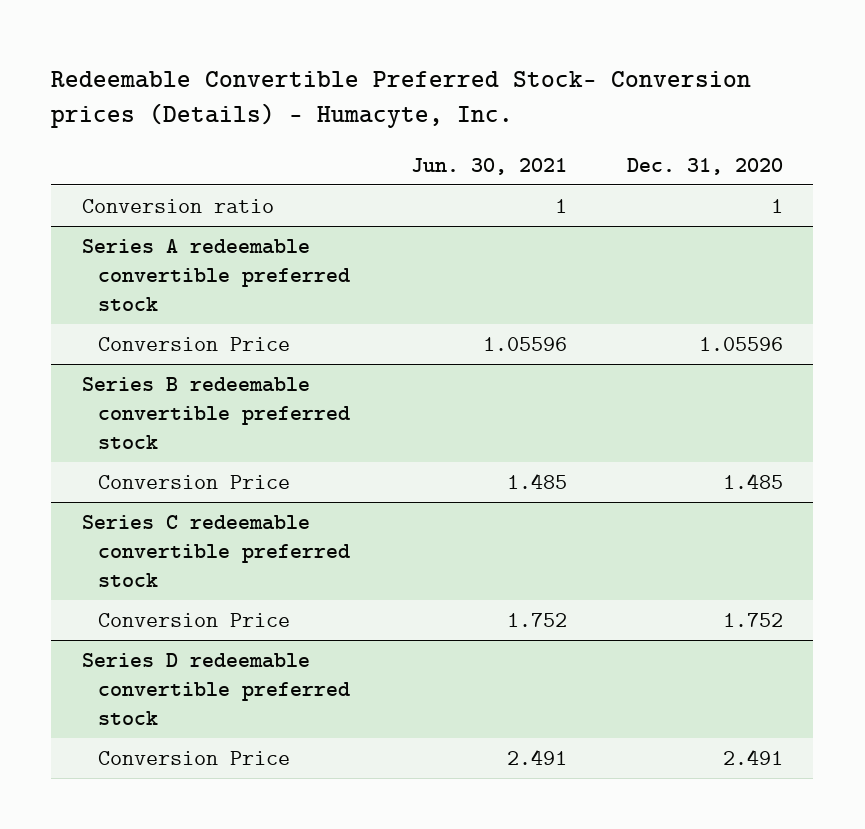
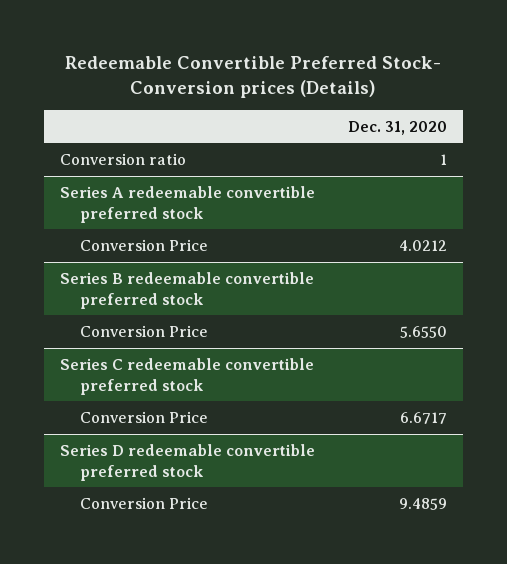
[51,70,752,128] Redeemable Convertible Preferred Stock- Conversion prices (Details) - Humacyte, Inc. -> [65,55,442,98] Redeemable Convertible Preferred Stock- Conversion prices (Details)
[410,157,567,175] Jun. 30, 2021 -> none
[699,337,784,352] 1.05596 -> [398,239,447,251] 4.0212
[723,473,784,490] 1.485 -> [399,325,447,338] 5.6550
[723,613,784,628] 1.752 -> [399,411,447,424] 6.6717
[723,749,784,766] 2.491 -> [398,497,447,510] 9.4859

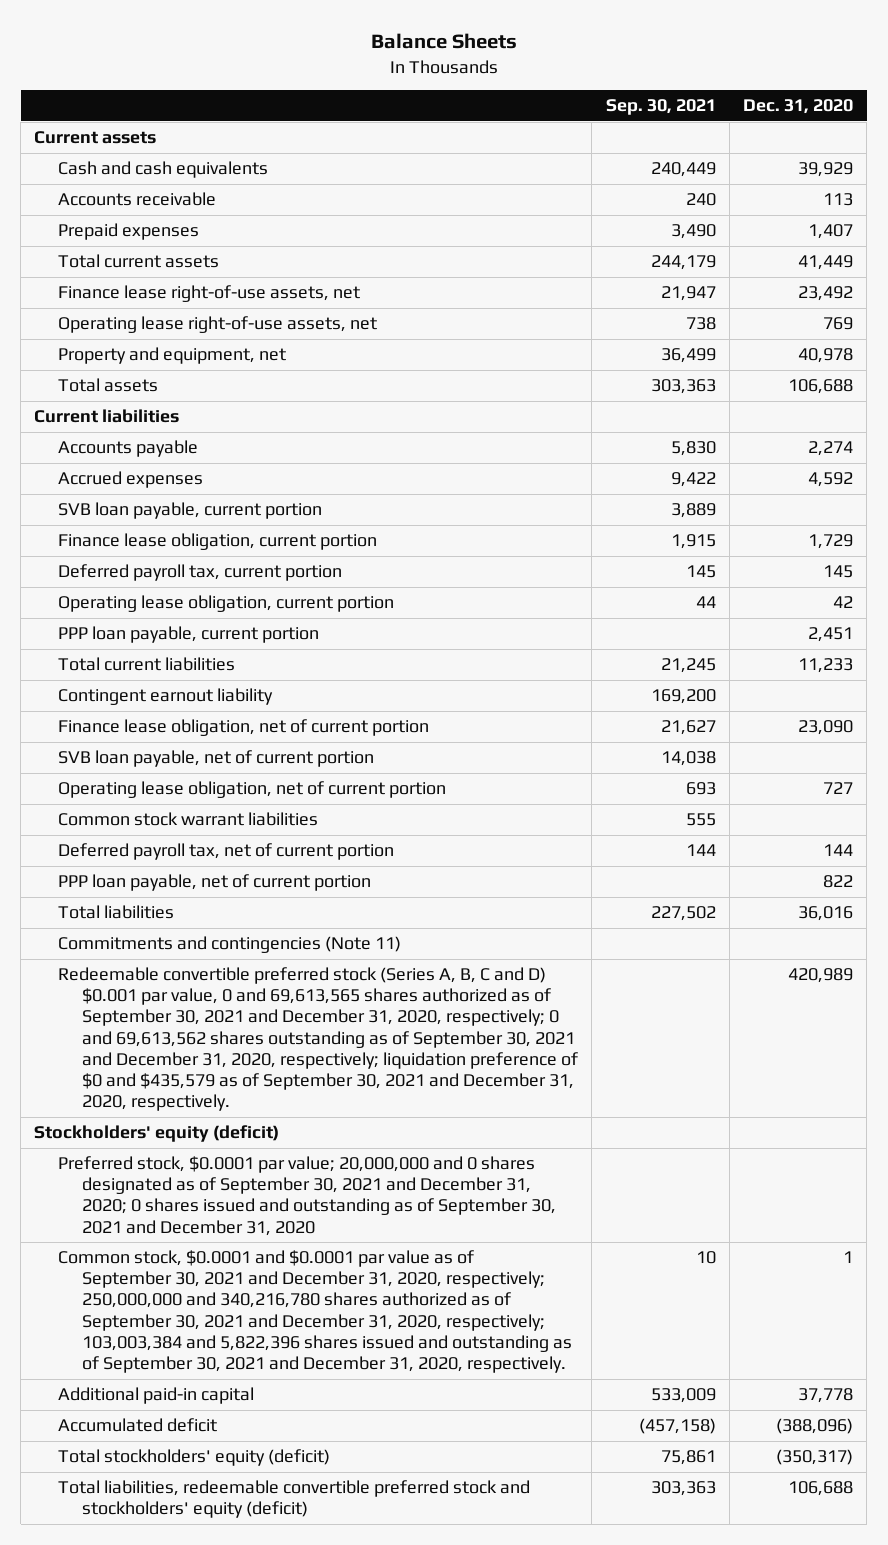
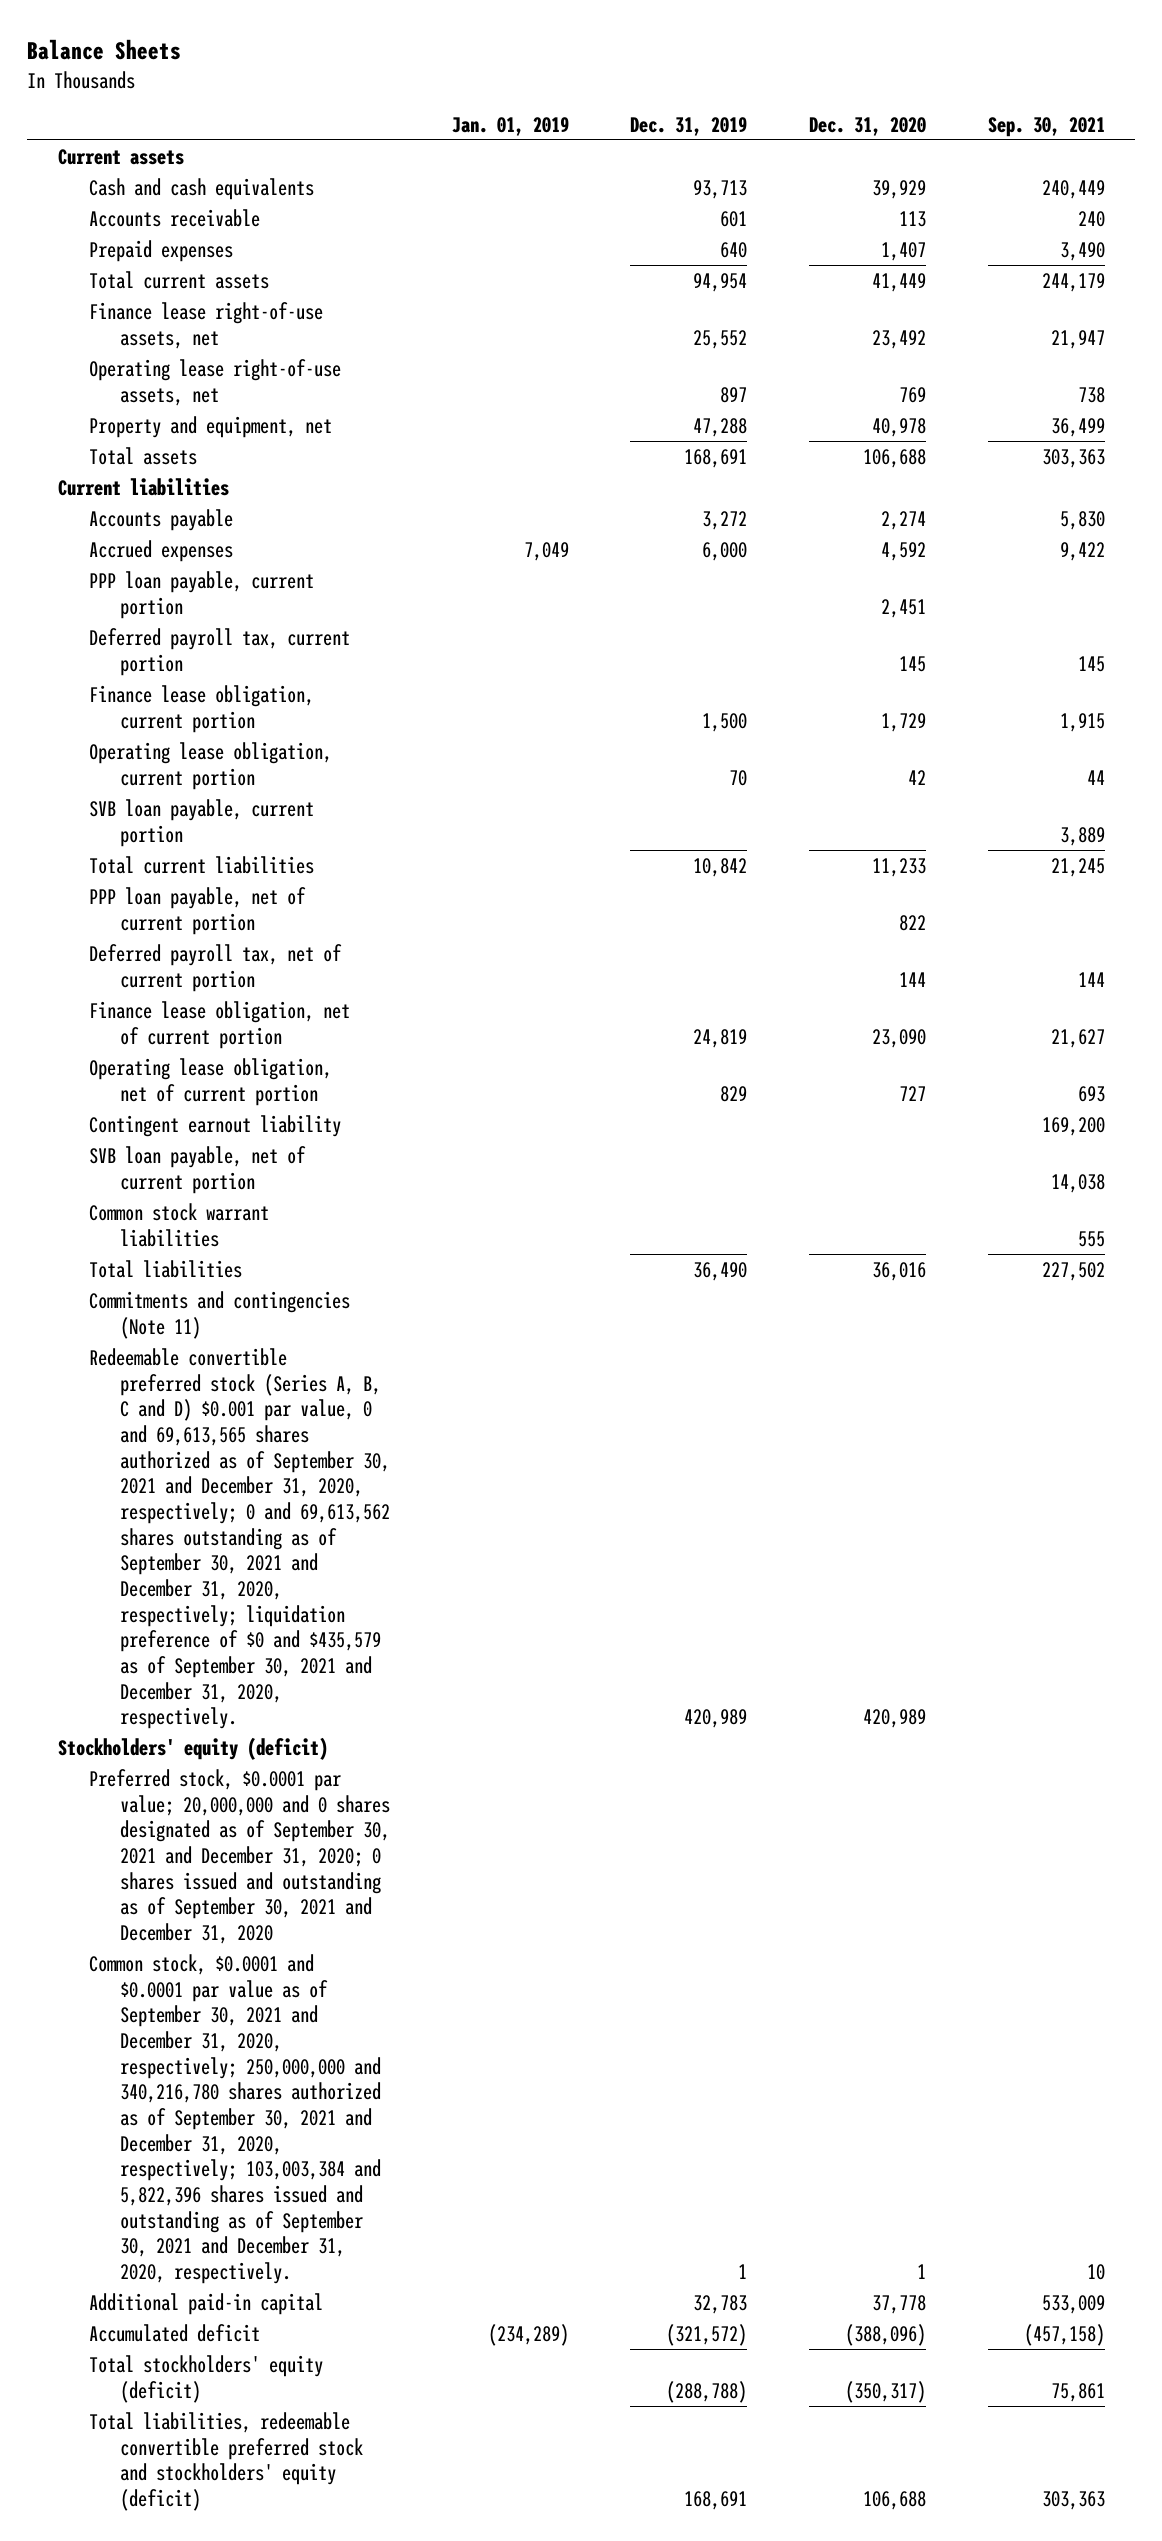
none -> [451,116,569,136] Jan. 01, 2019
none -> [630,116,748,136] Dec. 31, 2019
[58,626,320,644] PPP loan payable, current portion -> [88,570,314,619] PPP loan payable, current portion
[58,533,378,551] Finance lease obligation, current portion -> [88,684,314,733] Finance lease obligation, current portion
[58,502,323,520] SVB loan payable, current portion -> [88,798,314,847] SVB loan payable, current portion
[58,874,372,892] PPP loan payable, net of current portion -> [88,886,306,935] PPP loan payable, net of current portion
[58,843,395,861] Deferred payroll tax, net of current portion -> [88,943,342,992] Deferred payroll tax, net of current portion
[58,688,274,706] Contingent earnout liability -> [88,1114,341,1137] Contingent earnout liability
[58,750,375,768] SVB loan payable, net of current portion -> [88,1145,306,1194] SVB loan payable, net of current portion

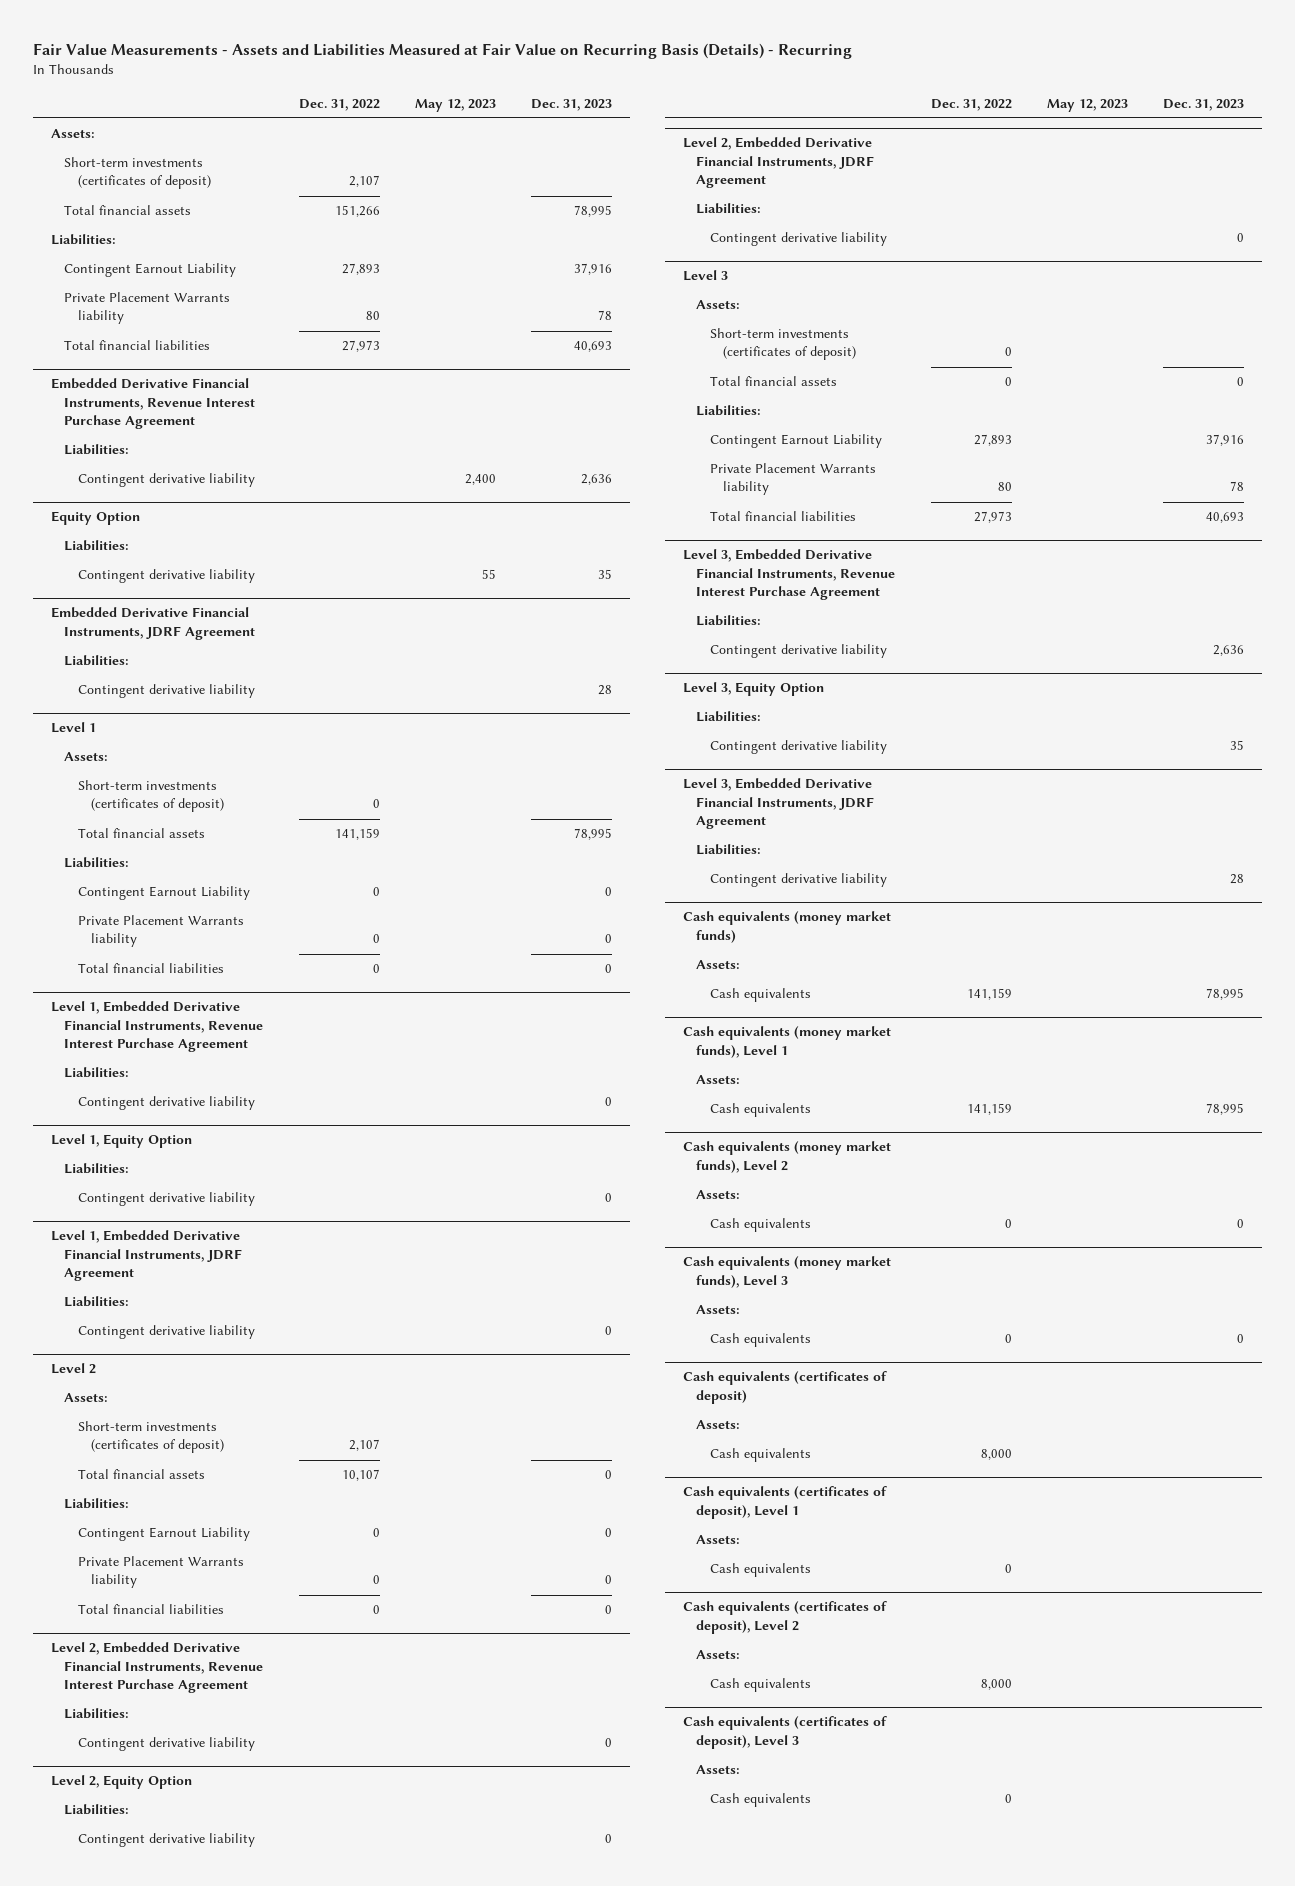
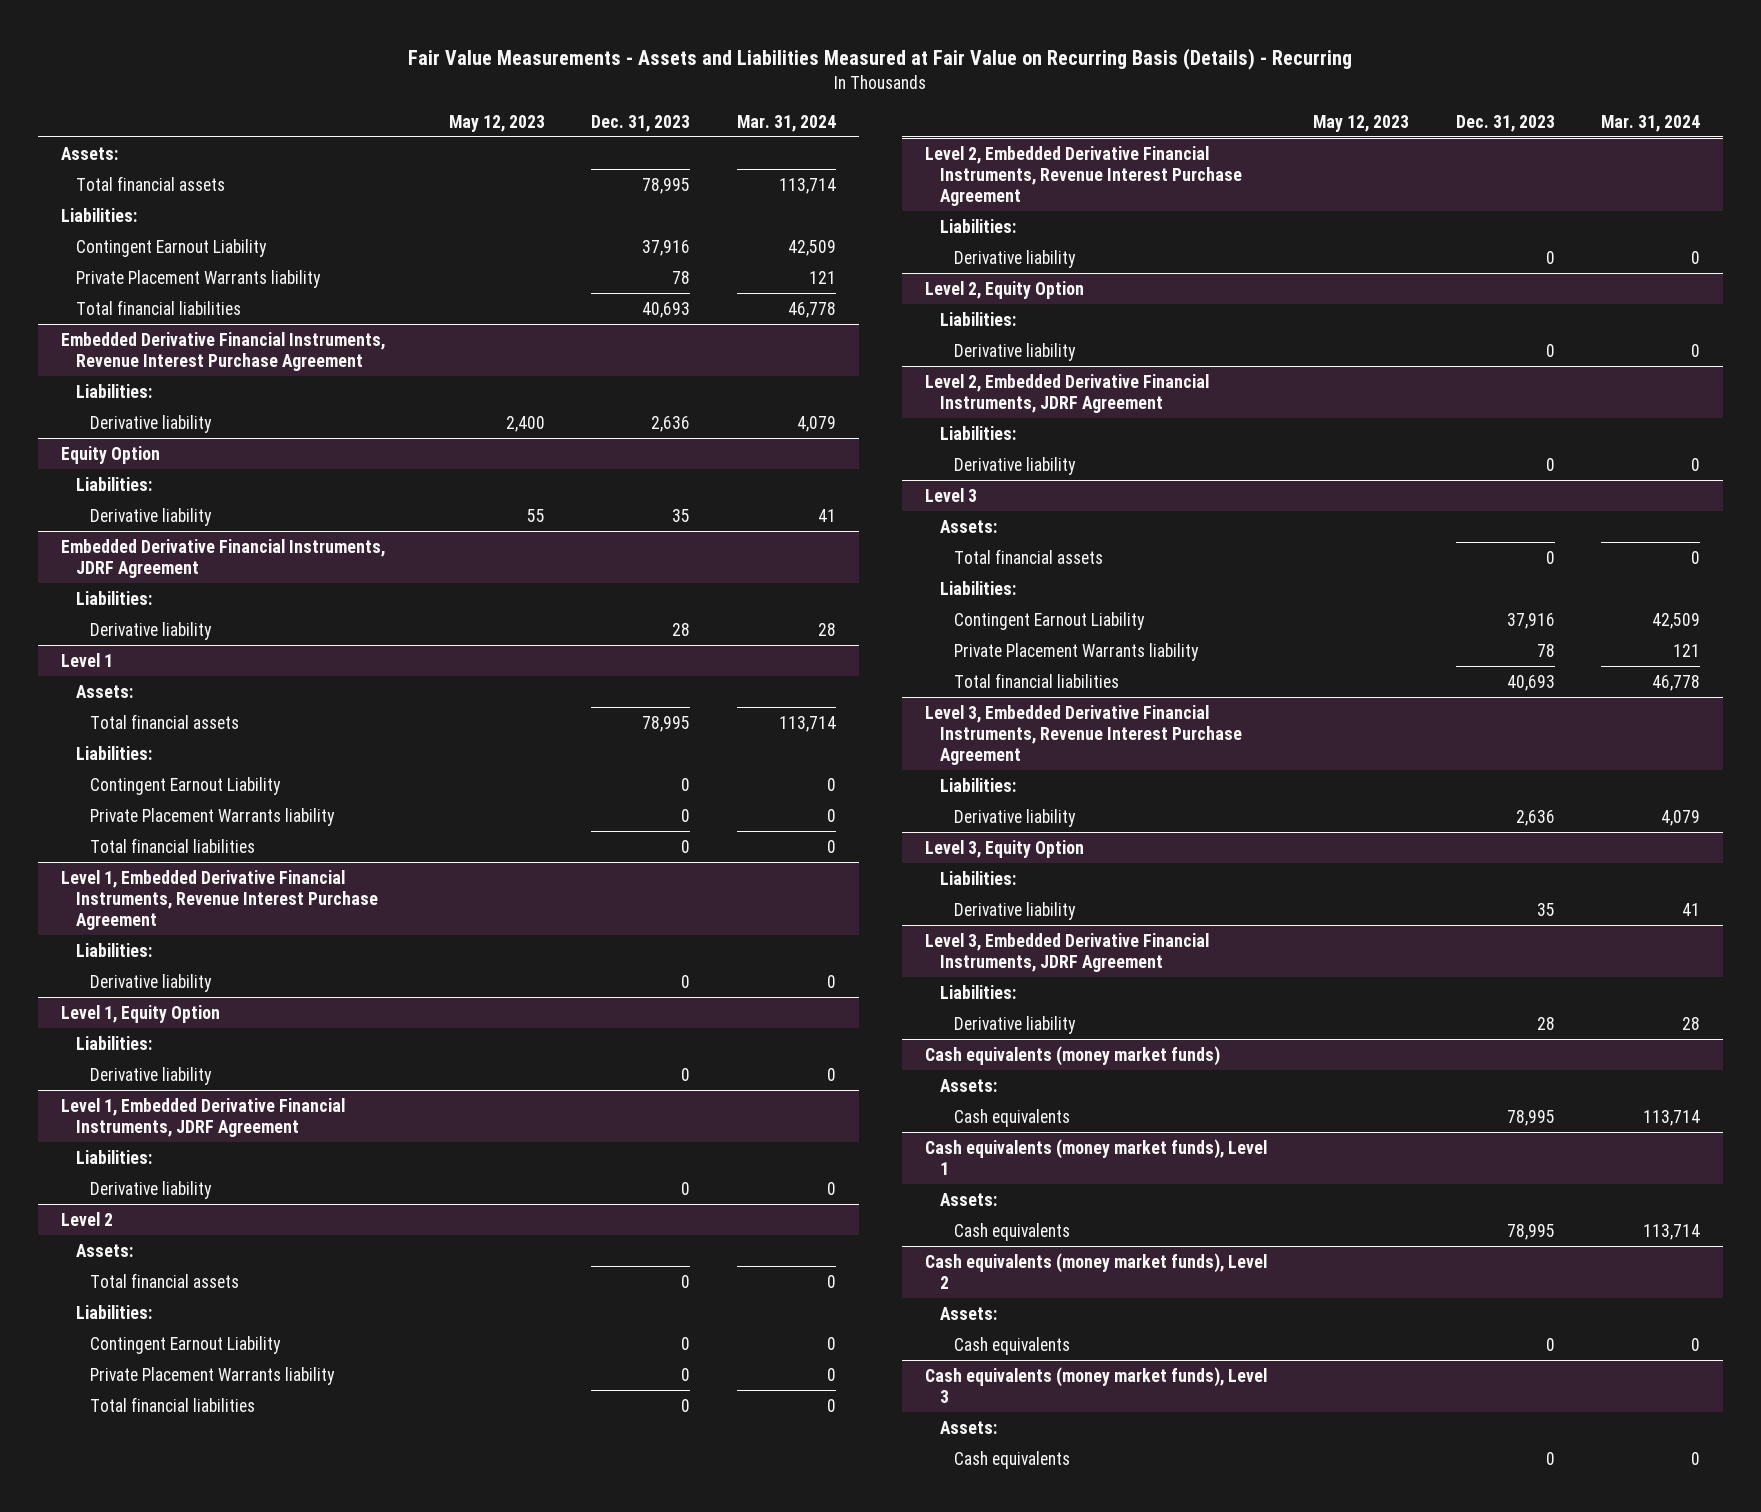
[298,98,380,111] Dec. 31, 2022 -> none
none -> [736,114,836,132] Mar. 31, 2024
[64,157,211,190] Short-term investments (certificates of deposit) -> none
[77,473,255,488] Contingent derivative liability -> [90,414,213,433] Derivative liability
[77,569,255,584] Contingent derivative liability -> [90,507,213,526] Derivative liability
[77,684,255,699] Contingent derivative liability -> [90,621,213,640] Derivative liability
[77,780,224,813] Short-term investments (certificates of deposit) -> none
[77,1096,255,1111] Contingent derivative liability -> [90,973,213,992] Derivative liability
[77,1192,255,1207] Contingent derivative liability -> [90,1066,213,1085] Derivative liability
[77,1325,255,1340] Contingent derivative liability -> [90,1180,213,1199] Derivative liability
[77,1421,224,1454] Short-term investments (certificates of deposit) -> none
[77,1737,255,1752] Contingent derivative liability -> [954,249,1077,268] Derivative liability
[77,1833,255,1848] Contingent derivative liability -> [954,342,1077,361] Derivative liability
[709,232,887,247] Contingent derivative liability -> [954,456,1077,475] Derivative liability
[709,328,856,361] Short-term investments (certificates of deposit) -> none
[709,644,887,659] Contingent derivative liability -> [954,808,1077,827] Derivative liability
[709,740,887,755] Contingent derivative liability -> [954,901,1077,920] Derivative liability
[709,873,887,888] Contingent derivative liability -> [954,1015,1077,1034] Derivative liability
[682,1371,887,1404] Cash equivalents (certificates of deposit) -> none
[696,1420,741,1430] Assets: -> none
[709,1448,811,1463] Cash equivalents -> none
[682,1486,887,1519] Cash equivalents (certificates of deposit), Level 1 -> none
[696,1535,741,1545] Assets: -> none
[709,1563,811,1578] Cash equivalents -> none
[682,1601,887,1634] Cash equivalents (certificates of deposit), Level 2 -> none
[696,1650,741,1660] Assets: -> none
[709,1678,811,1693] Cash equivalents -> none
[682,1716,887,1749] Cash equivalents (certificates of deposit), Level 3 -> none
[696,1765,741,1775] Assets: -> none
[709,1793,811,1808] Cash equivalents -> none

